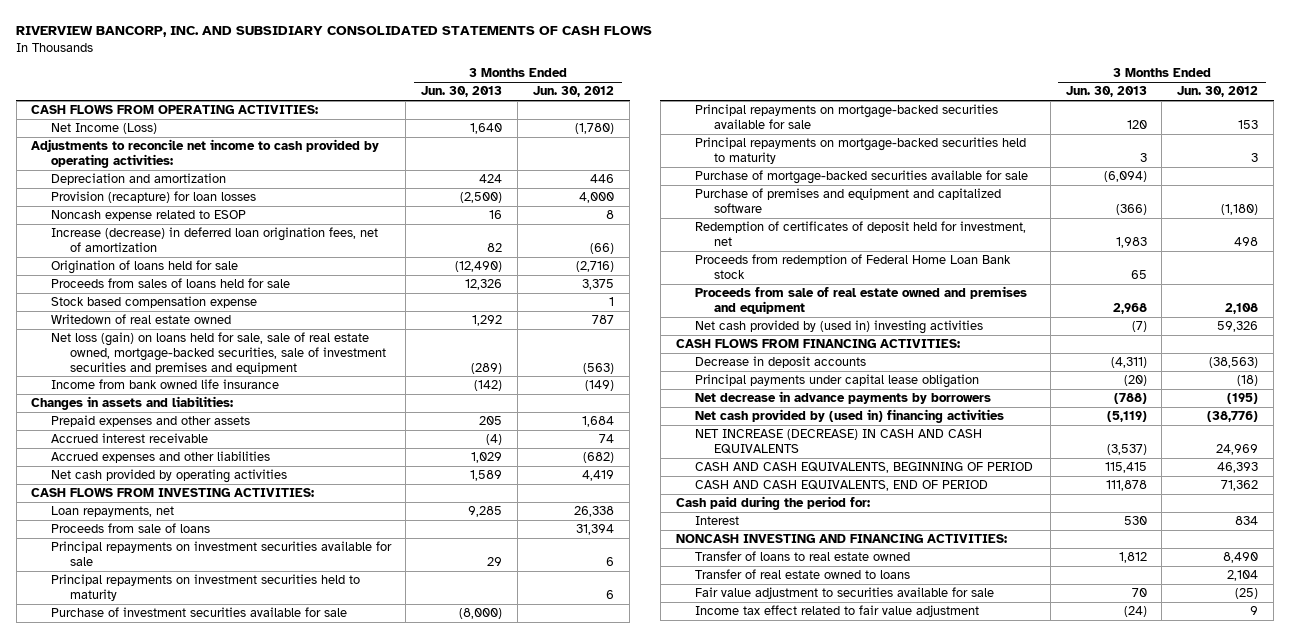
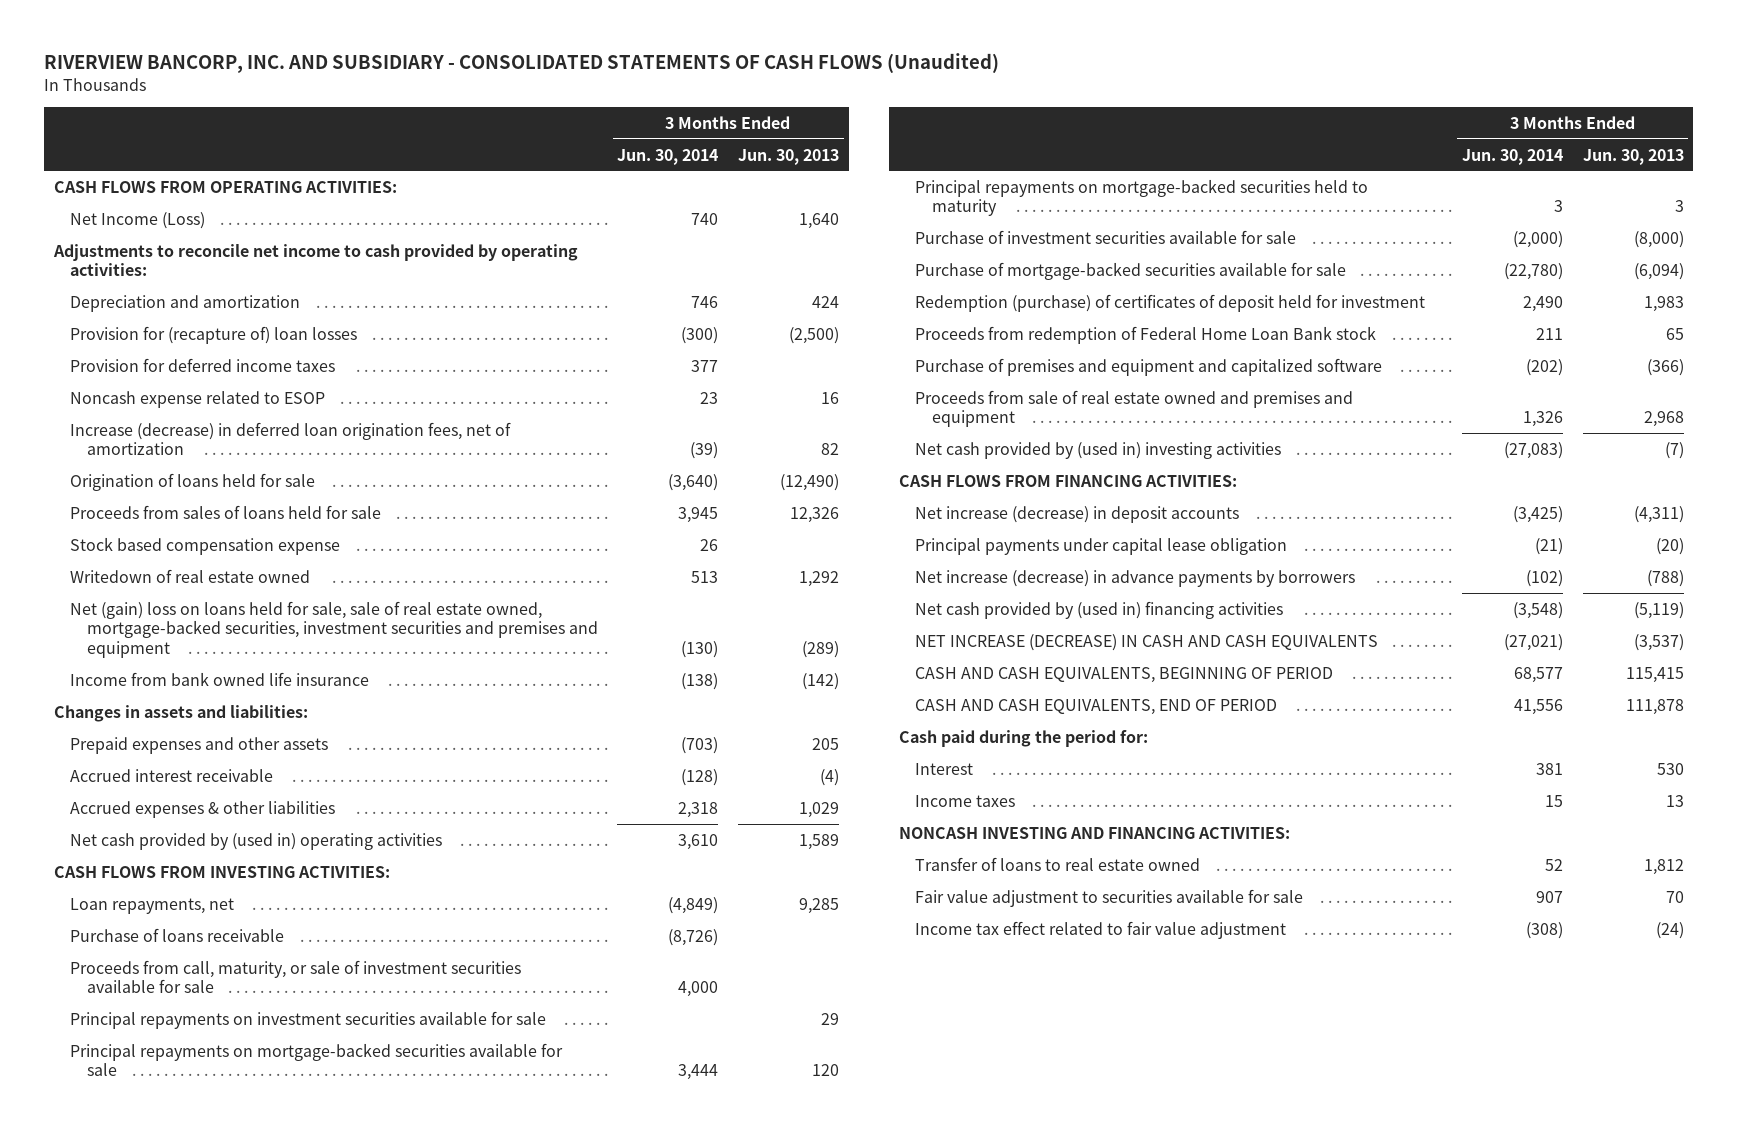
[16,26,653,38] RIVERVIEW BANCORP, INC. AND SUBSIDIARY CONSOLIDATED STATEMENTS OF CASH FLOWS -> [44,53,1000,74] RIVERVIEW BANCORP, INC. AND SUBSIDIARY - CONSOLIDATED STATEMENTS OF CASH FLOWS (Unaudited)
[533,86,615,98] Jun. 30, 2012 -> none
none -> [617,148,719,165] Jun. 30, 2014
[50,191,256,204] Provision (recapture) for loan losses -> [70,325,358,344] Provision for (recapture of) loan losses
none -> [70,357,336,372] Provision for deferred income taxes
[50,332,386,374] Net loss (gain) on loans held for sale, sale of real estate owned, mortgage-backed securities, sale of investment securities and premises and equipment -> [70,600,598,658] Net (gain) loss on loans held for sale, sale of real estate owned, mortgage-backed securities, investment securities and premises and equipment
[50,451,270,464] Accrued expenses and other liabilities -> [70,800,336,818] Accrued expenses & other liabilities
[50,469,287,484] Net cash provided by operating activities -> [70,832,443,850] Net cash provided by (used in) operating activities
[50,523,210,534] Proceeds from sale of loans -> none
none -> [70,927,285,942] Purchase of loans receivable
none -> [70,959,522,994] Proceeds from call, maturity, or sale of investment securities available for sale
[50,574,360,601] Principal repayments on investment securities held to maturity -> none
[50,607,347,618] Purchase of investment securities available for sale -> [915,229,1297,244] Purchase of investment securities available for sale
[694,221,1026,246] Redemption of certificates of deposit held for investment, net -> [915,293,1426,312] Redemption (purchase) of certificates of deposit held for investment
[694,188,1001,213] Purchase of premises and equipment and capitalized software -> [915,357,1383,376] Purchase of premises and equipment and capitalized software
[694,356,866,369] Decrease in deposit accounts -> [915,505,1240,523] Net increase (decrease) in deposit accounts
[694,391,991,405] Net decrease in advance payments by borrowers -> [915,569,1356,587] Net increase (decrease) in advance payments by borrowers
none -> [915,794,1016,807] Income taxes
[694,569,910,580] Transfer of real estate owned to loans -> none

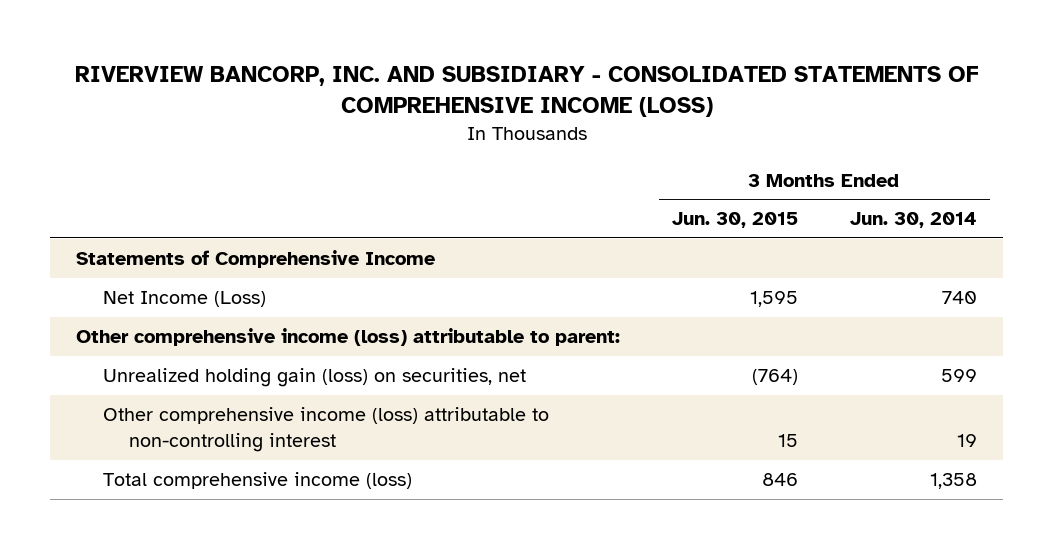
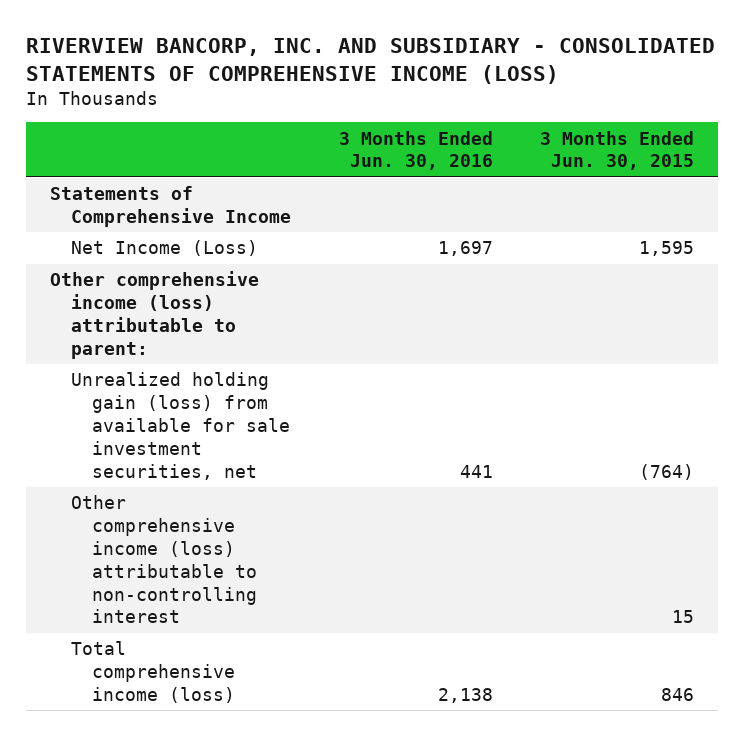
[849,212,977,229] Jun. 30, 2014 -> none
none -> [338,130,493,171] 3 Months Ended Jun. 30, 2016
[102,368,526,388] Unrealized holding gain (loss) on securities, net -> [71,372,291,480] Unrealized holding gain (loss) from available for sale investment securities, net

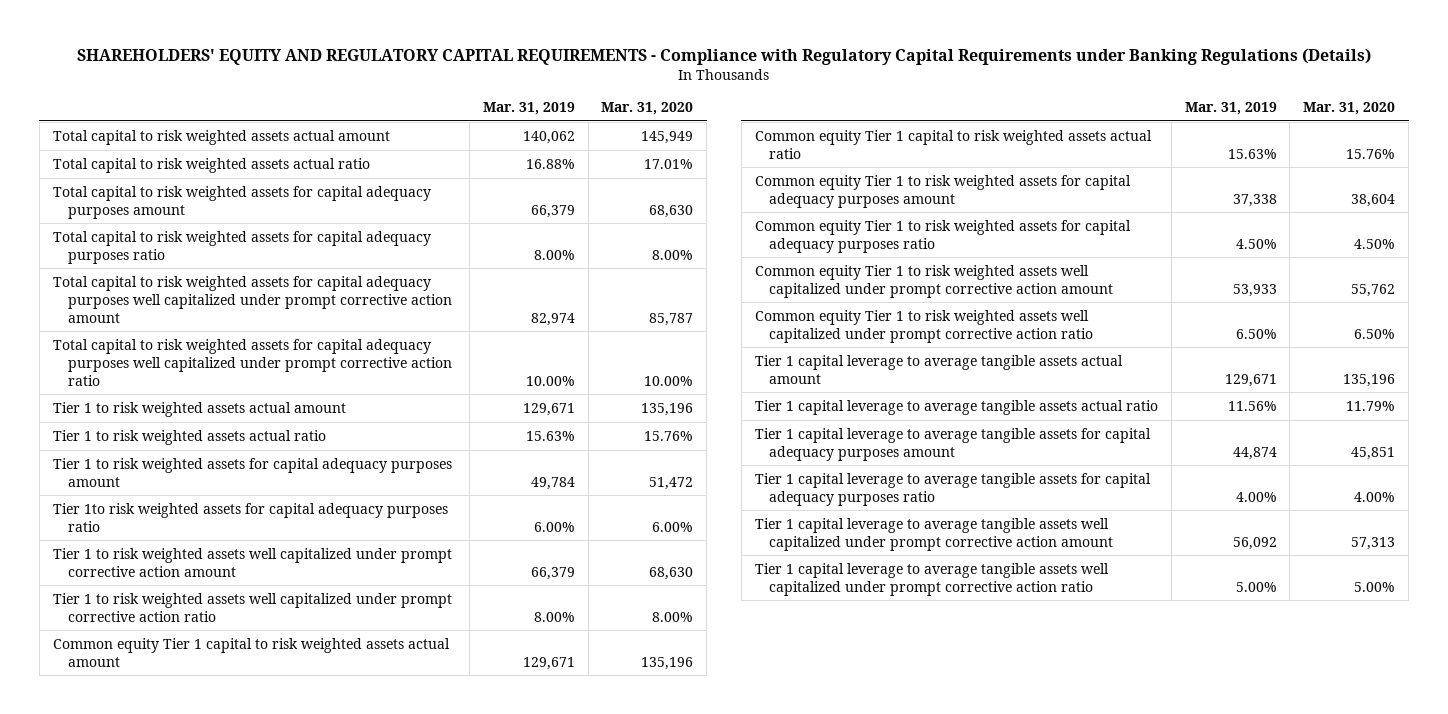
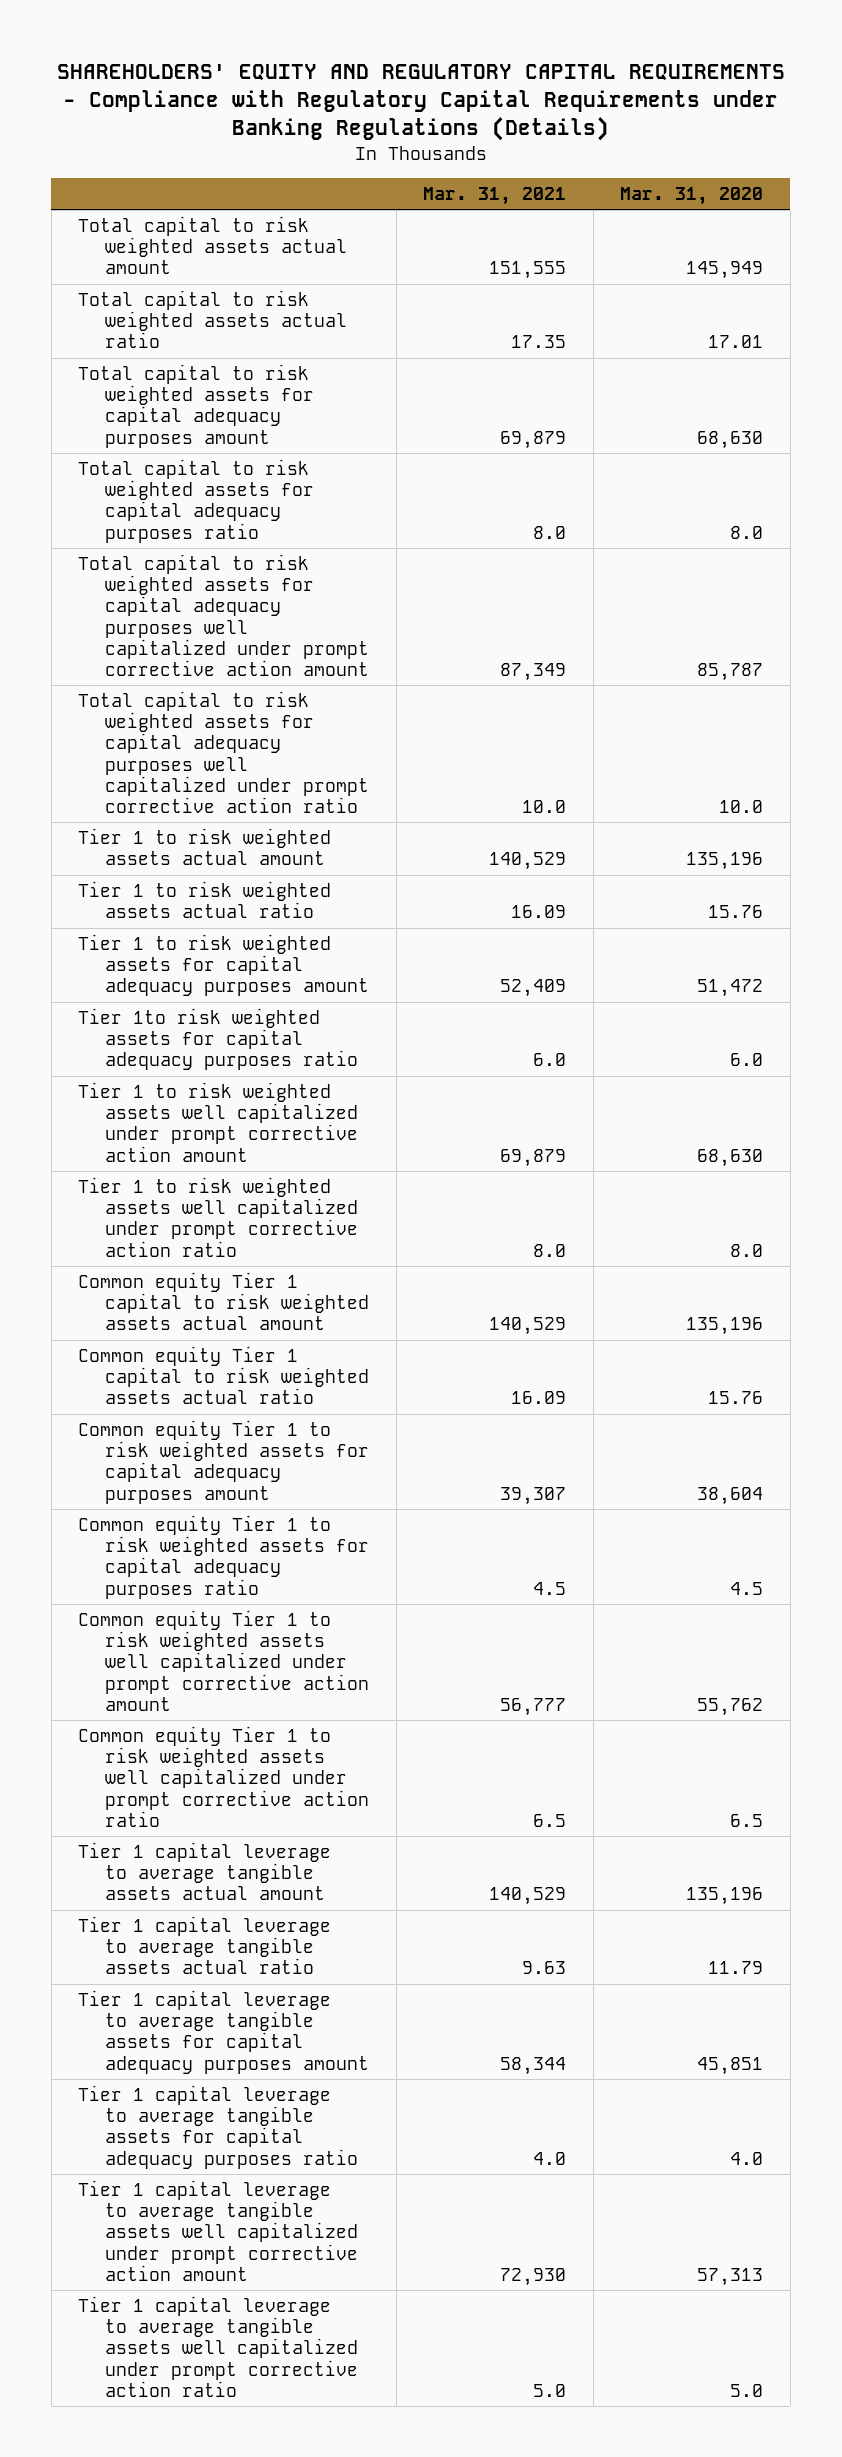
[482,102,575,116] Mar. 31, 2019 -> none
none -> [423,186,567,205] Mar. 31, 2021
[644,158,694,169] 17.01% -> [708,335,764,349] 17.01
[652,249,694,260] 8.00% -> [730,525,764,539] 8.0
[644,375,694,386] 10.00% -> [719,800,764,814] 10.0
[644,430,694,441] 15.76% -> [708,905,764,919] 15.76
[652,521,694,532] 6.00% -> [730,1053,764,1067] 6.0
[652,611,694,622] 8.00% -> [730,1243,764,1257] 8.0
[1346,148,1396,159] 15.76% -> [708,1391,764,1405] 15.76
[1354,238,1396,249] 4.50% -> [730,1581,764,1595] 4.5
[1354,328,1396,339] 6.50% -> [730,1813,764,1827] 6.5
[1346,400,1396,411] 11.79% -> [708,1961,764,1975] 11.79
[1354,491,1396,502] 4.00% -> [730,2151,764,2165] 4.0
[1354,581,1396,592] 5.00% -> [730,2383,764,2397] 5.0

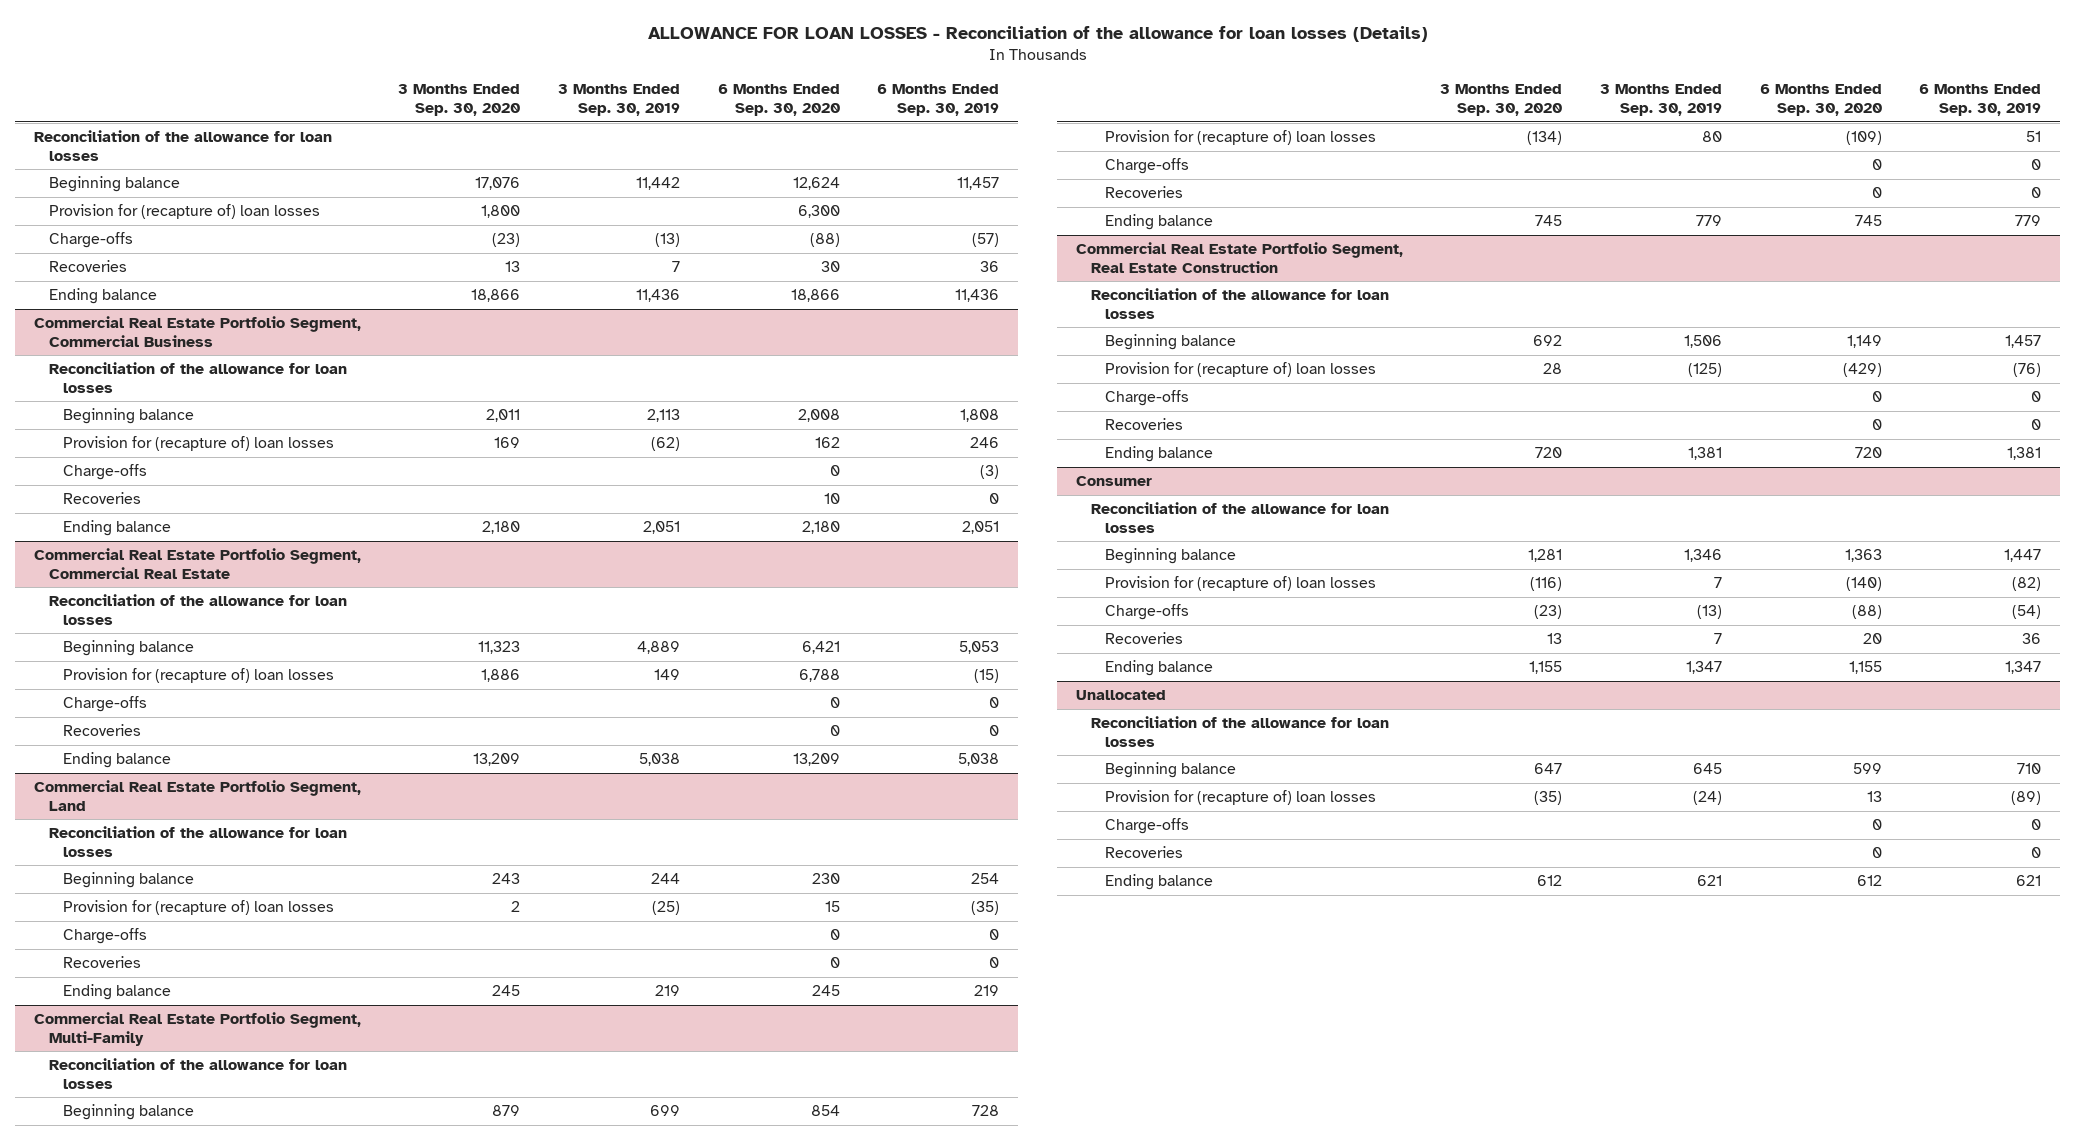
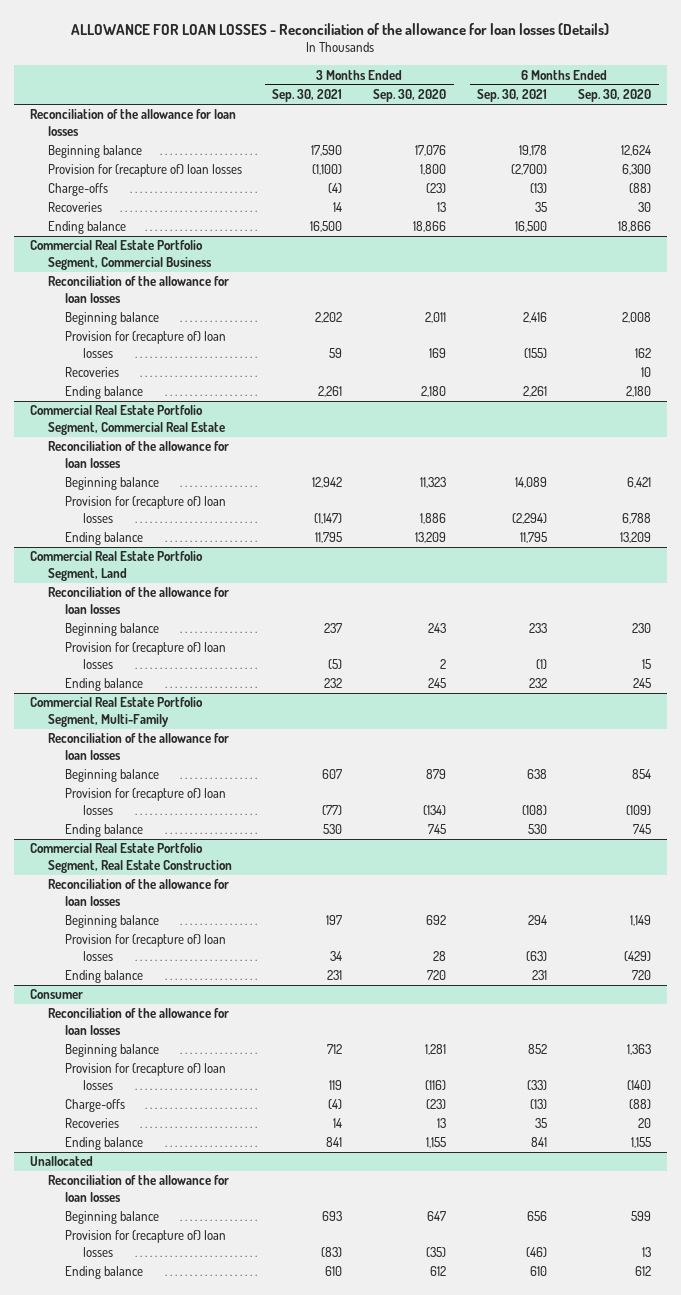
[558,84,681,116] 3 Months Ended Sep. 30, 2019 -> none
[877,84,1000,116] 6 Months Ended Sep. 30, 2019 -> none
none -> [272,89,343,103] Sep. 30, 2021
none -> [477,89,548,103] Sep. 30, 2021
[63,464,148,481] Charge-offs -> none
[63,696,148,713] Charge-offs -> none
[63,724,142,737] Recoveries -> none
[63,928,148,945] Charge-offs -> none
[63,956,142,969] Recoveries -> none
[1105,158,1190,175] Charge-offs -> none
[1105,186,1184,199] Recoveries -> none
[1105,390,1190,407] Charge-offs -> none
[1105,418,1184,431] Recoveries -> none
[1105,818,1190,835] Charge-offs -> none
[1105,846,1184,859] Recoveries -> none

